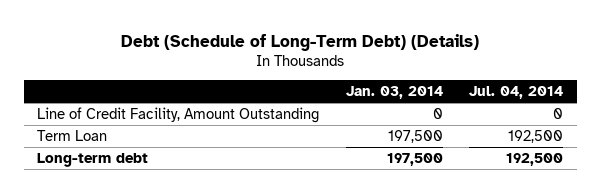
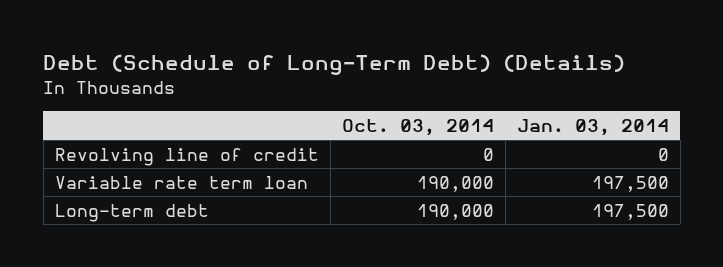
[469,86,564,100] Jul. 04, 2014 -> none
none -> [341,118,494,136] Oct. 03, 2014
[37,106,320,123] Line of Credit Facility, Amount Outstanding -> none
none -> [54,147,319,166] Revolving line of credit
[37,129,108,141] Term Loan -> [54,175,308,189] Variable rate term loan

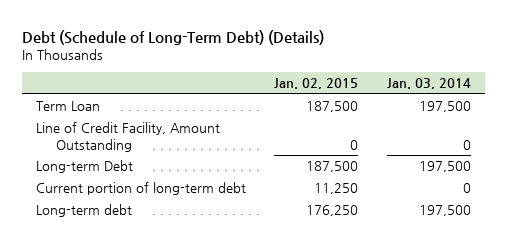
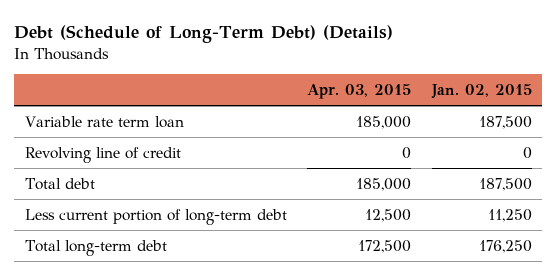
[386,78,471,90] Jan. 03, 2014 -> none
none -> [307,84,412,100] Apr. 03, 2015
[36,101,101,112] Term Loan -> [24,115,184,128] Variable rate term loan
[36,122,221,152] Line of Credit Facility, Amount Outstanding -> [24,146,181,163] Revolving line of credit
[36,160,134,174] Long-term Debt -> [24,177,95,190] Total debt
[36,182,247,196] Current portion of long-term debt -> [24,208,287,225] Less current portion of long-term debt
[36,204,133,218] Long-term debt -> [24,239,167,256] Total long-term debt

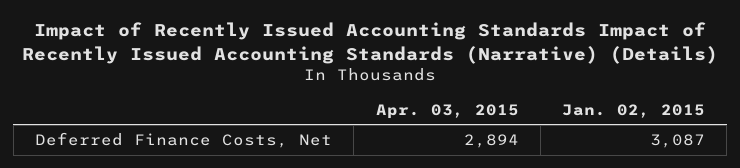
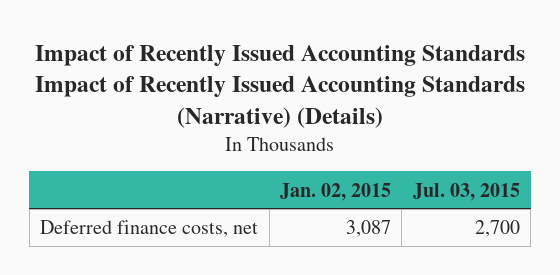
[375,103,519,119] Apr. 03, 2015 -> none
none -> [412,182,520,201] Jul. 03, 2015
[35,132,333,149] Deferred Finance Costs, Net -> [40,220,259,238] Deferred finance costs, net

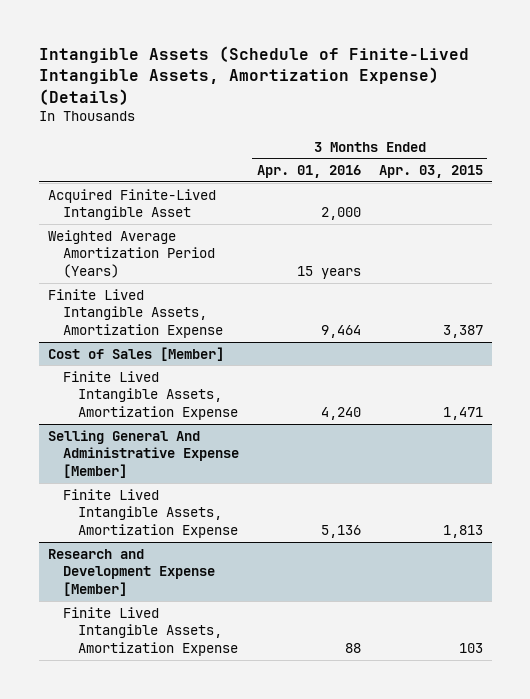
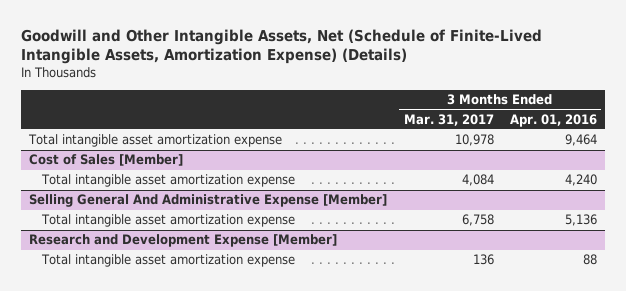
[38,46,469,105] Intangible Assets (Schedule of Finite-Lived Intangible Assets, Amortization Expense) (Details) -> [21,28,543,65] Goodwill and Other Intangible Assets, Net (Schedule of Finite-Lived Intangible Assets, Amortization Expense) (Details)
[378,164,483,178] Apr. 03, 2015 -> none
none -> [403,113,494,126] Mar. 31, 2017
[47,188,216,221] Acquired Finite-Lived Intangible Asset -> none
[47,229,215,279] Weighted Average Amortization Period (Years) -> none
[47,288,223,339] Finite Lived Intangible Assets, Amortization Expense -> [28,134,283,148] Total intangible asset amortization expense
[62,370,238,421] Finite Lived Intangible Assets, Amortization Expense -> [41,174,296,188] Total intangible asset amortization expense
[62,488,238,539] Finite Lived Intangible Assets, Amortization Expense -> [41,214,296,228] Total intangible asset amortization expense
[62,606,238,657] Finite Lived Intangible Assets, Amortization Expense -> [41,254,296,268] Total intangible asset amortization expense

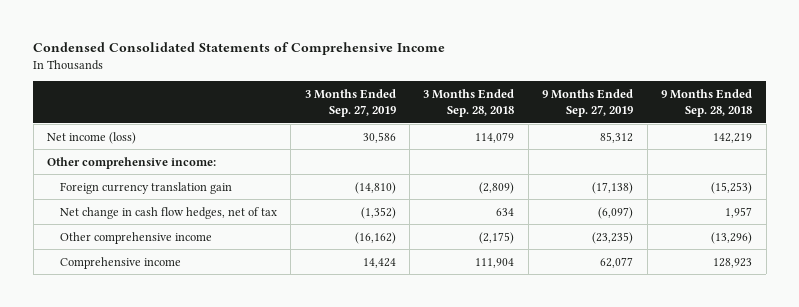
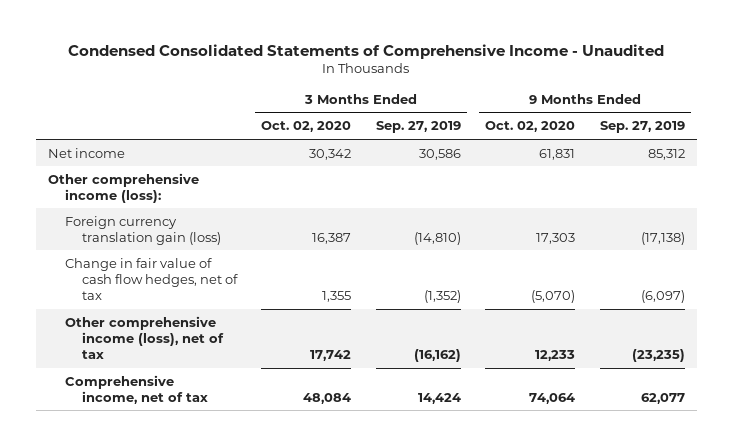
[33,42,446,56] Condensed Consolidated Statements of Comprehensive Income -> [68,43,665,59] Condensed Consolidated Statements of Comprehensive Income - Unaudited
[423,89,515,118] 3 Months Ended Sep. 28, 2018 -> none
[661,89,753,118] 9 Months Ended Sep. 28, 2018 -> none
none -> [261,121,352,133] Oct. 02, 2020
none -> [485,121,576,133] Oct. 02, 2020
[47,131,137,144] Net income (loss) -> [47,147,125,158] Net income
[47,156,217,169] Other comprehensive income: -> [47,172,199,203] Other comprehensive income (loss):
[59,181,232,194] Foreign currency translation gain -> [64,215,221,245] Foreign currency translation gain (loss)
[59,206,277,219] Net change in cash flow hedges, net of tax -> [64,257,238,301] Change in fair value of cash flow hedges, net of tax
[59,231,212,244] Other comprehensive income -> [64,315,224,360] Other comprehensive income (loss), net of tax
[59,256,181,269] Comprehensive income -> [64,374,208,404] Comprehensive income, net of tax

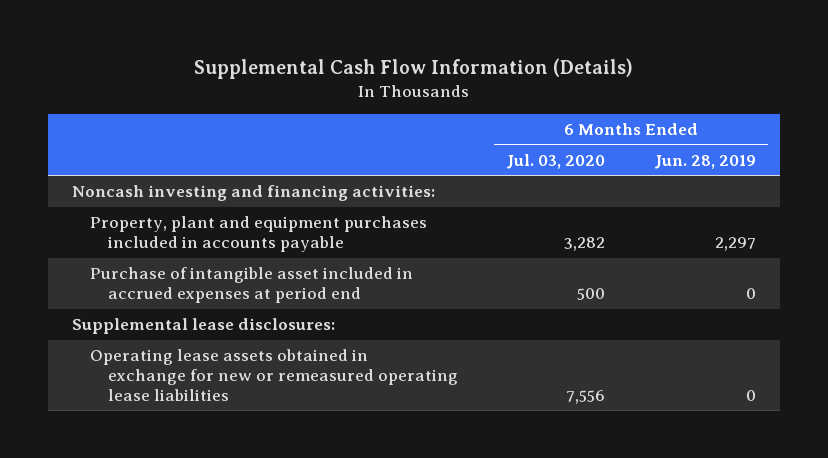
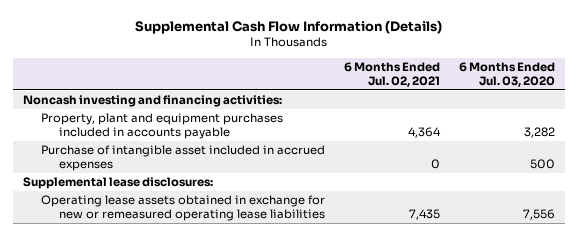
[653,154,756,169] Jun. 28, 2019 -> none
none -> [344,62,441,87] 6 Months Ended Jul. 02, 2021
[89,267,413,303] Purchase of intangible asset included in accrued expenses at period end -> [40,145,325,172] Purchase of intangible asset included in accrued expenses

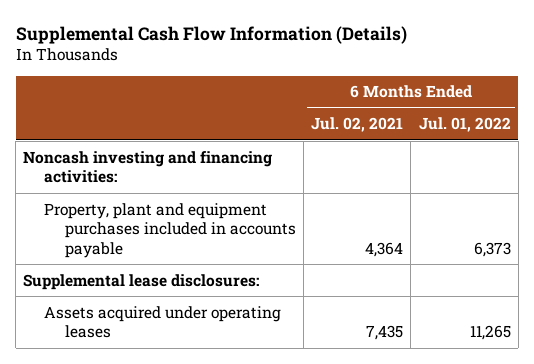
[459,62,556,87] 6 Months Ended Jul. 03, 2020 -> none
none -> [418,117,511,133] Jul. 01, 2022
[40,145,325,172] Purchase of intangible asset included in accrued expenses -> none
[40,195,326,222] Operating lease assets obtained in exchange for new or remeasured operating lease liabilities -> [44,305,282,339] Assets acquired under operating leases

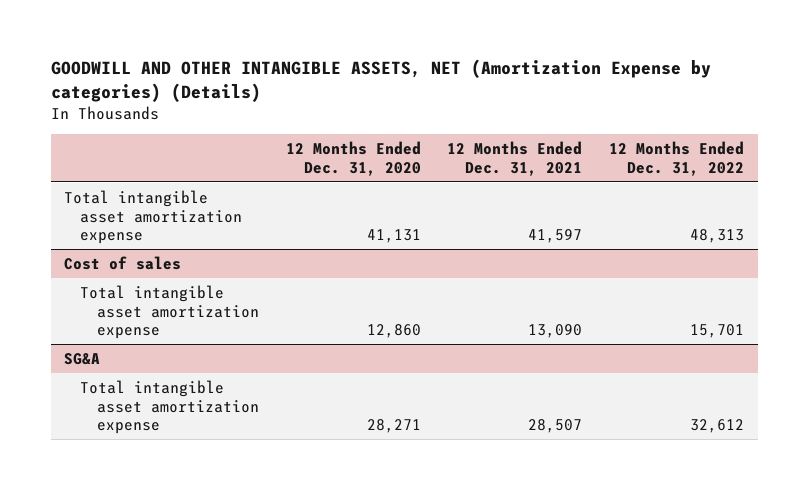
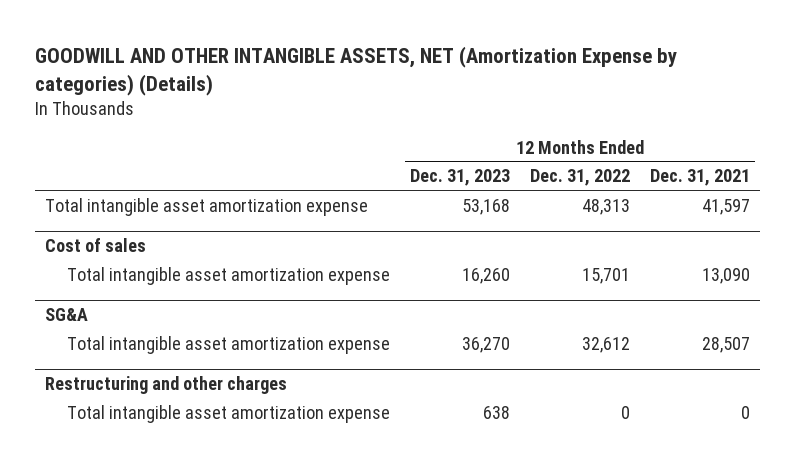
[285,141,421,176] 12 Months Ended Dec. 31, 2020 -> none
none -> [409,169,510,187] Dec. 31, 2023
none -> [44,375,287,394] Restructuring and other charges
none -> [66,404,390,423] Total intangible asset amortization expense

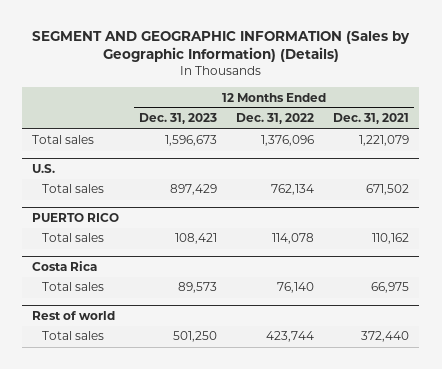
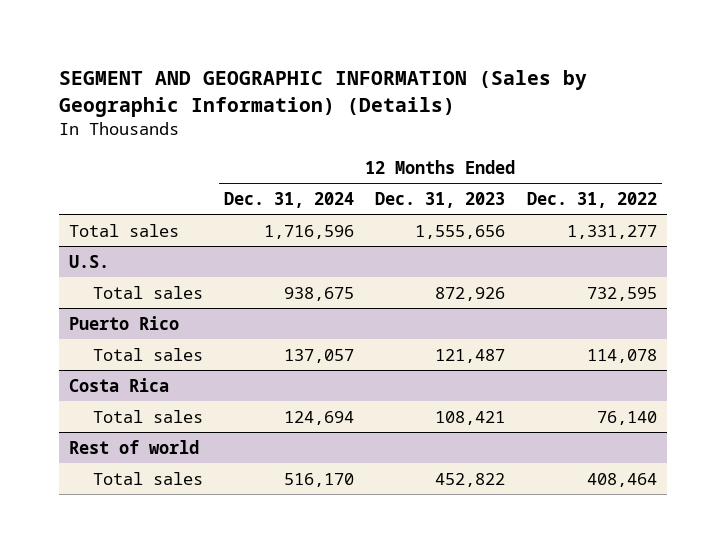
[333,113,410,125] Dec. 31, 2021 -> none
none -> [224,191,355,208] Dec. 31, 2024
[164,135,217,147] 1,596,673 -> [415,224,506,239] 1,555,656
[260,135,314,147] 1,376,096 -> [566,224,657,239] 1,331,277
[169,184,217,196] 897,429 -> [435,286,506,301] 872,926
[270,184,314,196] 762,134 -> [586,286,657,301] 732,595
[32,212,120,222] PUERTO RICO -> [69,315,180,330] Puerto Rico
[174,233,217,245] 108,421 -> [435,348,506,363] 121,487
[177,282,217,294] 89,573 -> [435,410,506,425] 108,421
[172,331,217,343] 501,250 -> [435,472,506,487] 452,822
[265,331,314,343] 423,744 -> [586,472,657,487] 408,464

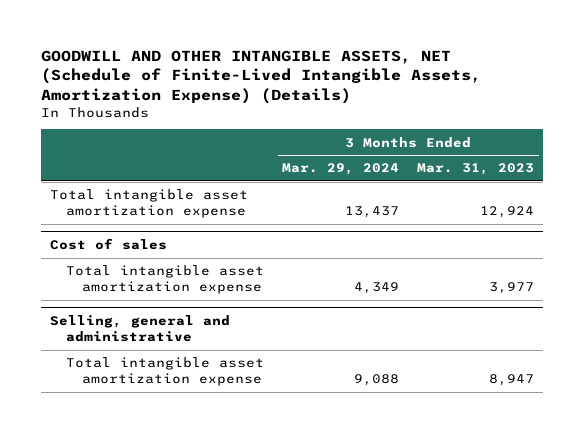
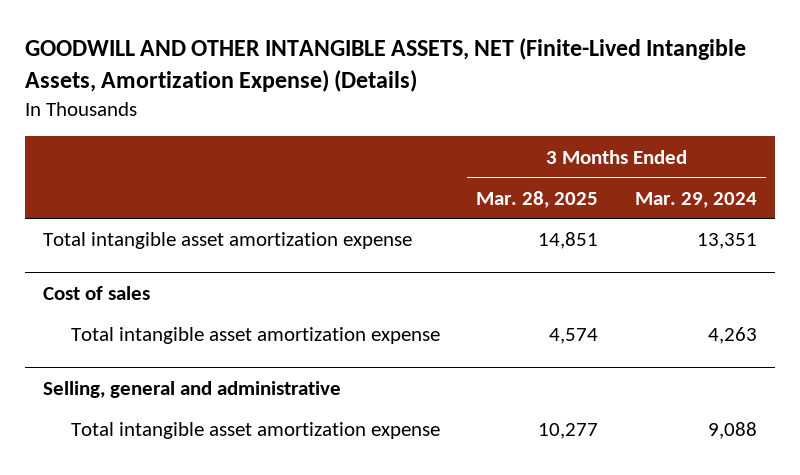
[41,49,482,104] GOODWILL AND OTHER INTANGIBLE ASSETS, NET (Schedule of Finite-Lived Intangible Assets, Amortization Expense) (Details) -> [24,38,746,93] GOODWILL AND OTHER INTANGIBLE ASSETS, NET (Finite-Lived Intangible Assets, Amortization Expense) (Details)
[417,163,535,176] Mar. 31, 2023 -> none
none -> [476,190,599,208] Mar. 28, 2025
[345,206,400,219] 13,437 -> [696,233,757,250] 13,351
[354,282,400,295] 4,349 -> [707,327,757,345] 4,263

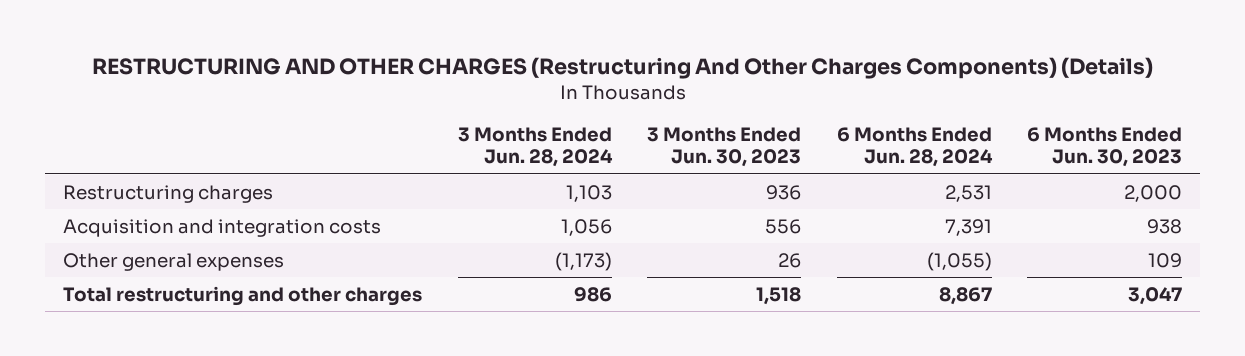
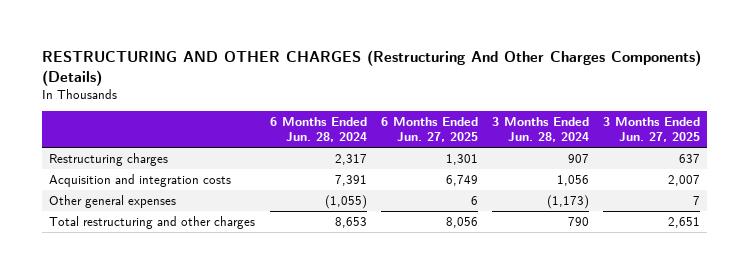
[647,127,802,168] 3 Months Ended Jun. 30, 2023 -> none
[1027,127,1183,168] 6 Months Ended Jun. 30, 2023 -> none
none -> [380,116,478,143] 6 Months Ended Jun. 27, 2025
none -> [603,116,701,143] 3 Months Ended Jun. 27, 2025
[565,184,612,202] 1,103 -> [568,153,590,163] 907
[944,184,992,202] 2,531 -> [334,153,367,165] 2,317
[573,286,612,302] 986 -> [568,216,590,226] 790
[938,286,992,305] 8,867 -> [334,216,367,228] 8,653

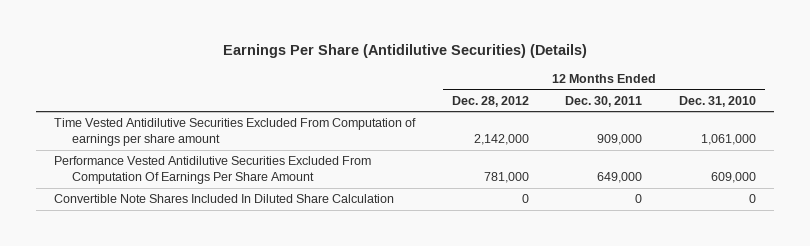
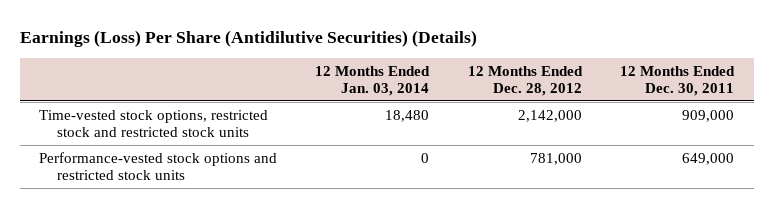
[223,44,588,59] Earnings Per Share (Antidilutive Securities) (Details) -> [19,29,477,47] Earnings (Loss) Per Share (Antidilutive Securities) (Details)
[678,95,756,107] Dec. 31, 2010 -> none
none -> [315,65,431,97] 12 Months Ended Jan. 03, 2014
[54,194,395,204] Convertible Note Shares Included In Diluted Share Calculation -> none
[54,118,417,147] Time Vested Antidilutive Securities Excluded From Computation of earnings per share amount -> [38,109,268,138] Time-vested stock options, restricted stock and restricted stock units
[54,156,372,185] Performance Vested Antidilutive Securities Excluded From Computation Of Earnings Per Share Amount -> [38,151,277,181] Performance-vested stock options and restricted stock units

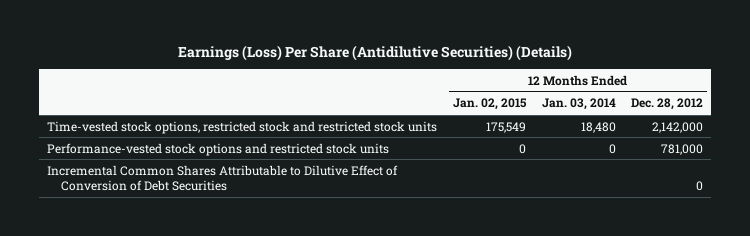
[620,65,736,97] 12 Months Ended Dec. 30, 2011 -> none
none -> [452,98,527,111] Jan. 02, 2015
none -> [46,164,398,191] Incremental Common Shares Attributable to Dilutive Effect of Conversion of Debt Securities

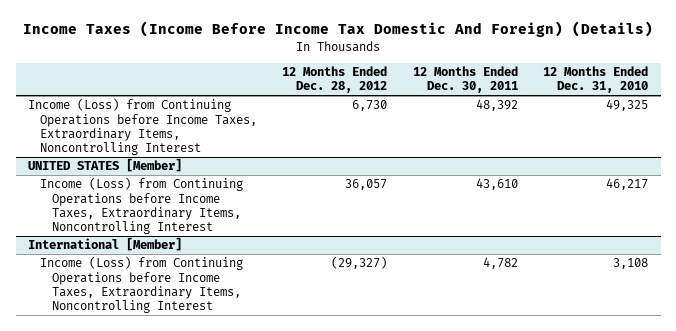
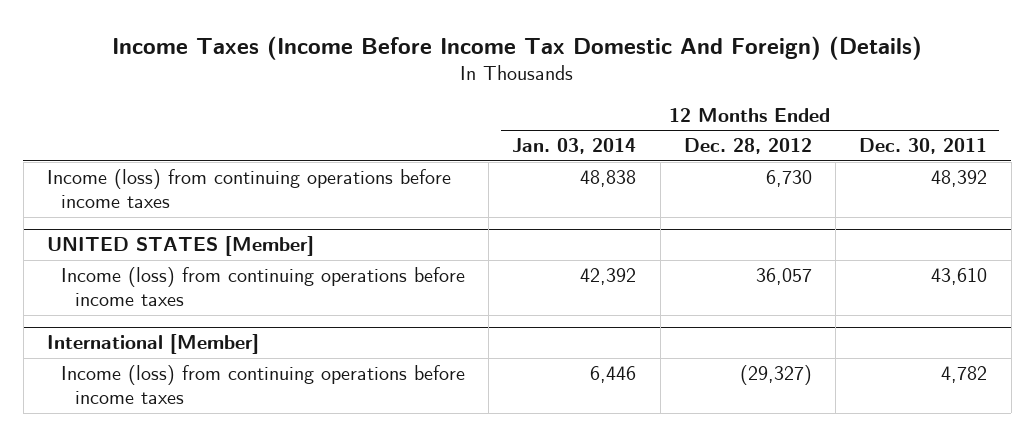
[542,66,648,94] 12 Months Ended Dec. 31, 2010 -> none
none -> [512,138,637,155] Jan. 03, 2014
[28,98,258,155] Income (Loss) from Continuing Operations before Income Taxes, Extraordinary Items, Noncontrolling Interest -> [47,169,452,209] Income (loss) from continuing operations before income taxes
[40,177,244,234] Income (Loss) from Continuing Operations before Income Taxes, Extraordinary Items, Noncontrolling Interest -> [60,267,465,307] Income (loss) from continuing operations before income taxes
[40,256,244,313] Income (Loss) from Continuing Operations before Income Taxes, Extraordinary Items, Noncontrolling Interest -> [60,365,465,405] Income (loss) from continuing operations before income taxes

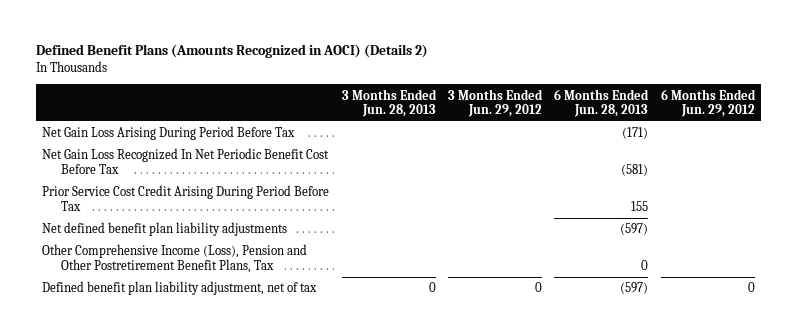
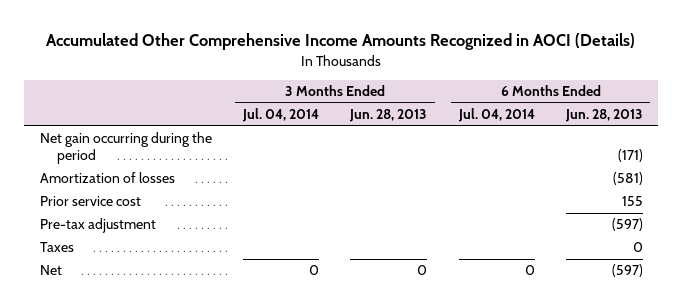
[36,44,429,59] Defined Benefit Plans (Amounts Recognized in AOCI) (Details 2) -> [46,33,636,51] Accumulated Other Comprehensive Income Amounts Recognized in AOCI (Details)
[447,88,543,117] 3 Months Ended Jun. 29, 2012 -> none
[660,88,756,117] 6 Months Ended Jun. 29, 2012 -> none
none -> [242,108,320,123] Jul. 04, 2014
none -> [457,108,535,123] Jul. 04, 2014
[42,126,296,141] Net Gain Loss Arising During Period Before Tax -> [40,132,213,165] Net gain occurring during the period
[42,148,330,174] Net Gain Loss Recognized In Net Periodic Benefit Cost Before Tax -> [40,172,176,184] Amortization of losses
[42,185,330,211] Prior Service Cost Credit Arising During Period Before Tax -> [40,196,142,207] Prior service cost
[42,222,288,237] Net defined benefit plan liability adjustments -> [40,218,157,234] Pre-tax adjustment
[42,244,308,273] Other Comprehensive Income (Loss), Pension and Other Postretirement Benefit Plans, Tax -> [40,242,75,253] Taxes
[42,281,318,296] Defined benefit plan liability adjustment, net of tax -> [40,265,63,276] Net

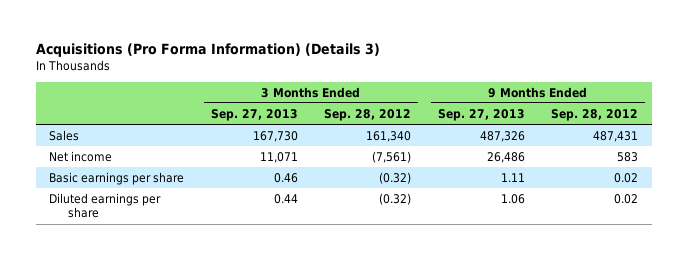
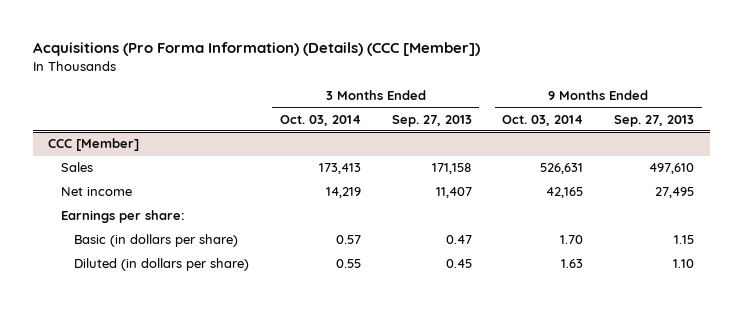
[35,42,380,57] Acquisitions (Pro Forma Information) (Details 3) -> [32,41,480,56] Acquisitions (Pro Forma Information) (Details) (CCC [Member])
[324,108,412,121] Sep. 28, 2012 -> none
[551,108,639,121] Sep. 28, 2012 -> none
none -> [280,114,362,126] Oct. 03, 2014
none -> [502,114,584,126] Oct. 03, 2014
none -> [48,138,140,152] CCC [Member]
[252,131,298,143] 167,730 -> [431,163,472,175] 171,158
[479,131,525,143] 487,326 -> [649,163,695,175] 497,610
[259,152,298,164] 11,071 -> [435,187,472,199] 11,407
[486,152,525,164] 26,486 -> [655,187,695,199] 27,495
none -> [61,210,186,224] Earnings per share:
[48,172,184,186] Basic earnings per share -> [74,234,239,248] Basic (in dollars per share)
[273,173,298,184] 0.46 -> [445,235,472,245] 0.47
[500,173,525,183] 1.11 -> [674,235,695,245] 1.15
[48,193,161,219] Diluted earnings per share -> [74,258,250,272] Diluted (in dollars per share)
[273,194,298,205] 0.44 -> [445,259,472,269] 0.45
[500,194,525,205] 1.06 -> [673,259,695,269] 1.10

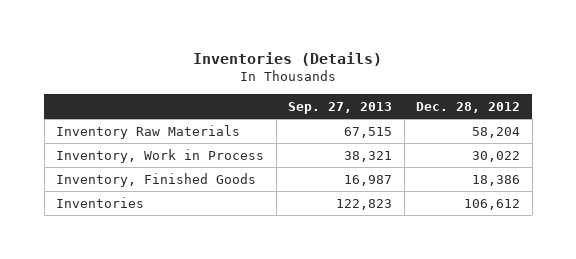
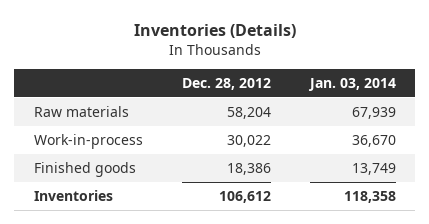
[288,101,393,114] Sep. 27, 2013 -> none
none -> [307,77,396,91] Jan. 03, 2014
[56,124,241,139] Inventory Raw Materials -> [33,106,129,118] Raw materials
[56,148,265,163] Inventory, Work in Process -> [33,134,143,150] Work-in-process
[56,172,257,187] Inventory, Finished Goods -> [33,162,136,178] Finished goods

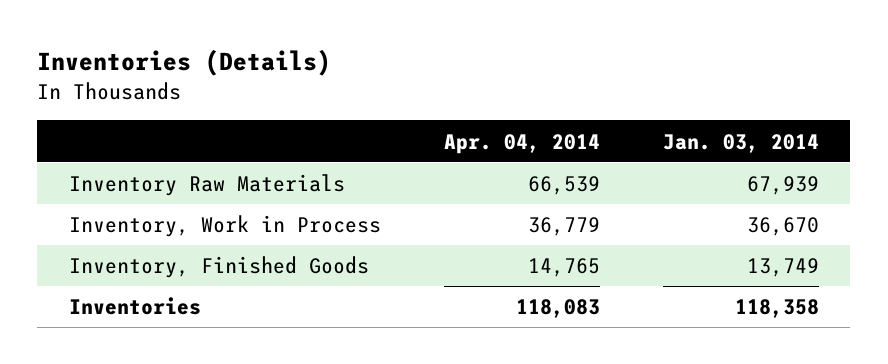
[181,77,271,90] Dec. 28, 2012 -> none
none -> [443,133,600,154] Apr. 04, 2014
[33,106,129,118] Raw materials -> [68,174,345,197] Inventory Raw Materials
[33,134,143,150] Work-in-process -> [68,215,381,238] Inventory, Work in Process
[33,162,136,178] Finished goods -> [68,256,369,279] Inventory, Finished Goods

